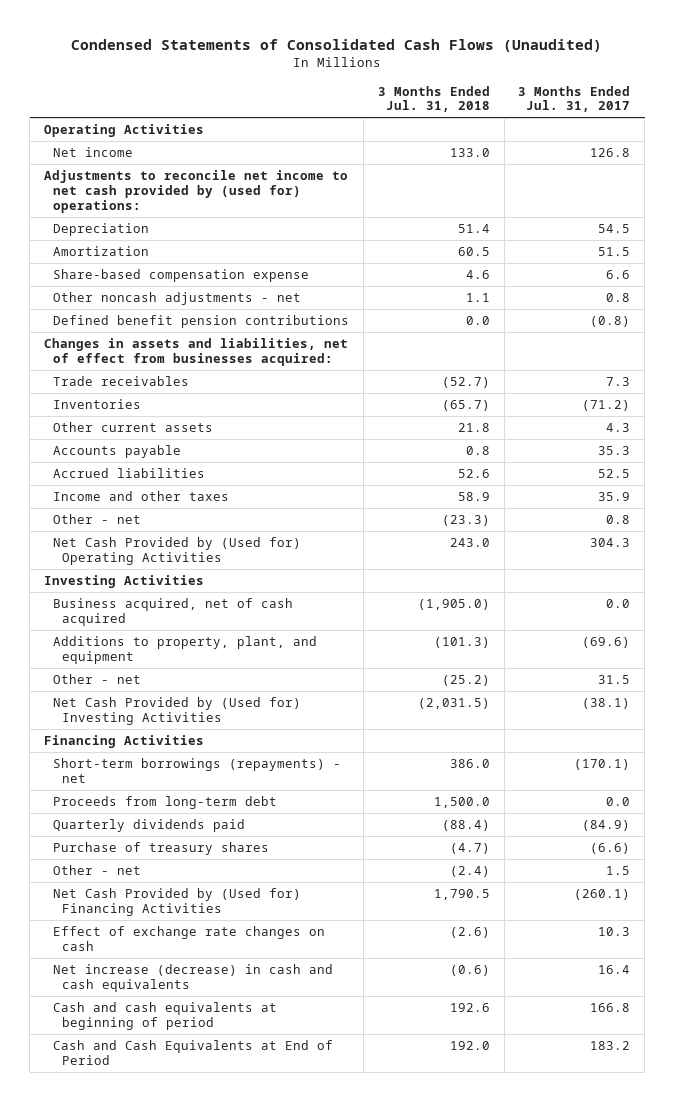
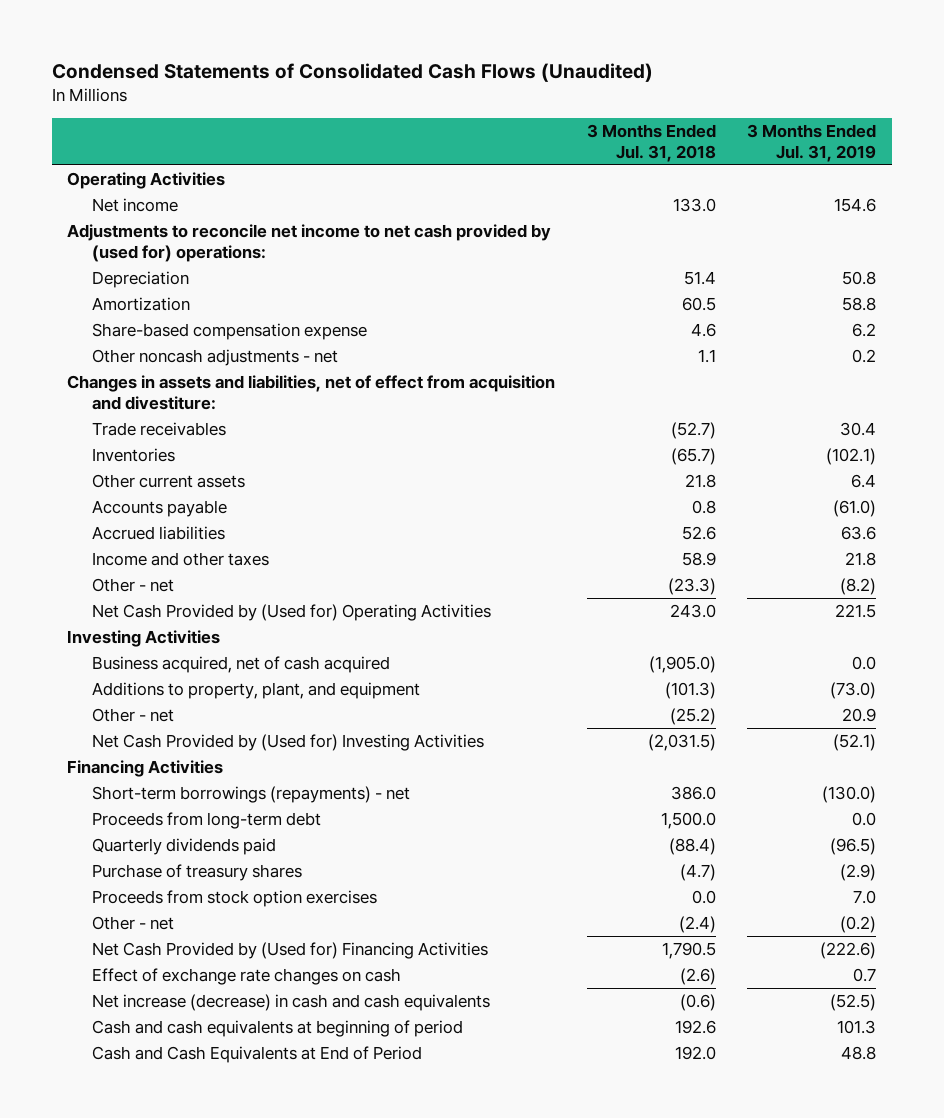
[518,85,631,113] 3 Months Ended Jul. 31, 2017 -> none
none -> [747,123,877,163] 3 Months Ended Jul. 31, 2019
[53,315,350,329] Defined benefit pension contributions -> none
[44,338,349,366] Changes in assets and liabilities, net of effect from businesses acquired: -> [67,374,556,411] Changes in assets and liabilities, net of effect from acquisition and divestiture:
none -> [92,889,378,907] Proceeds from stock option exercises

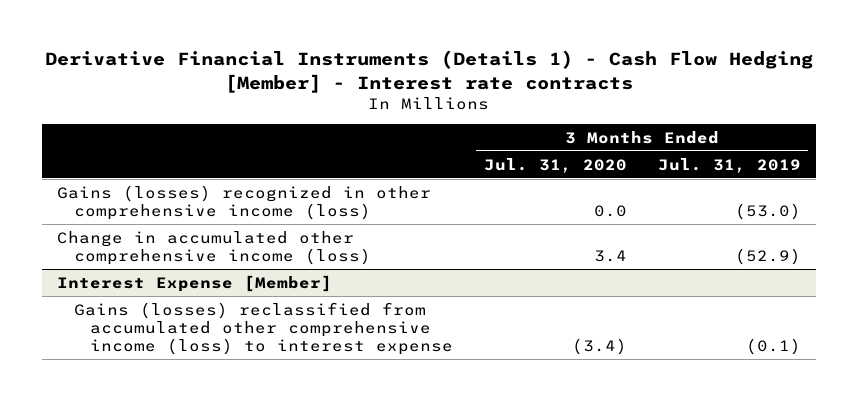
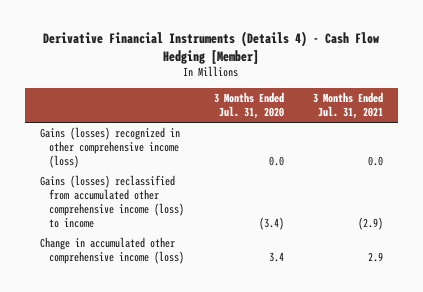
[44,50,813,93] Derivative Financial Instruments (Details 1) - Cash Flow Hedging [Member] - Interest rate contracts -> [43,30,380,64] Derivative Financial Instruments (Details 4) - Cash Flow Hedging [Member]
[657,157,801,173] Jul. 31, 2019 -> none
none -> [313,92,384,120] 3 Months Ended Jul. 31, 2021
none -> [39,175,184,228] Gains (losses) reclassified from accumulated other comprehensive income (loss) to income
[57,274,333,292] Interest Expense [Member] -> none
[73,301,454,355] Gains (losses) reclassified from accumulated other comprehensive income (loss) to interest expense -> none

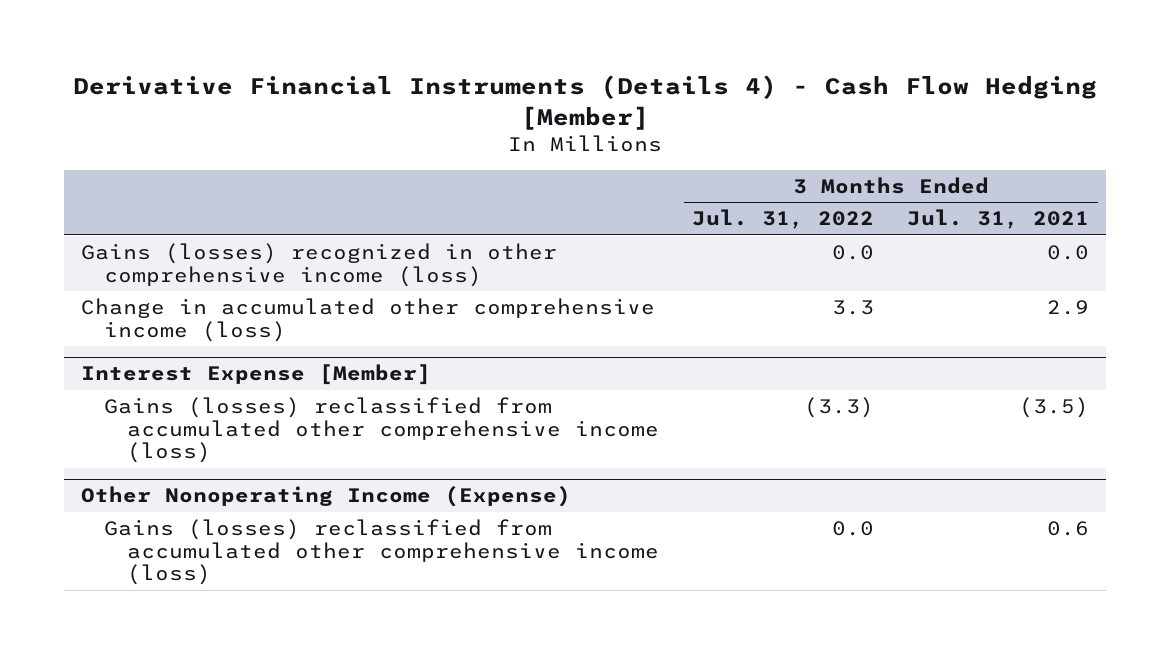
[213,92,284,120] 3 Months Ended Jul. 31, 2020 -> none
none -> [692,209,875,230] Jul. 31, 2022
[39,175,184,228] Gains (losses) reclassified from accumulated other comprehensive income (loss) to income -> none
none -> [80,364,431,386] Interest Expense [Member]
none -> [103,396,659,464] Gains (losses) reclassified from accumulated other comprehensive income (loss)
none -> [80,486,571,508] Other Nonoperating Income (Expense)
none -> [103,518,659,586] Gains (losses) reclassified from accumulated other comprehensive income (loss)

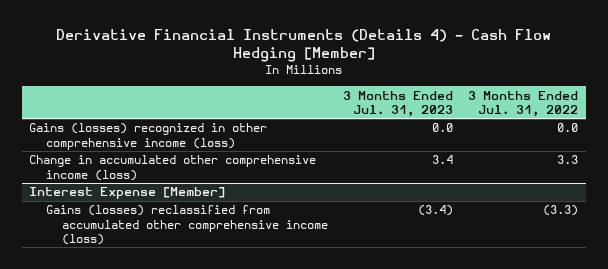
[907,209,1090,230] Jul. 31, 2021 -> none
none -> [343,90,454,117] 3 Months Ended Jul. 31, 2023
[80,486,571,508] Other Nonoperating Income (Expense) -> none
[103,518,659,586] Gains (losses) reclassified from accumulated other comprehensive income (loss) -> none

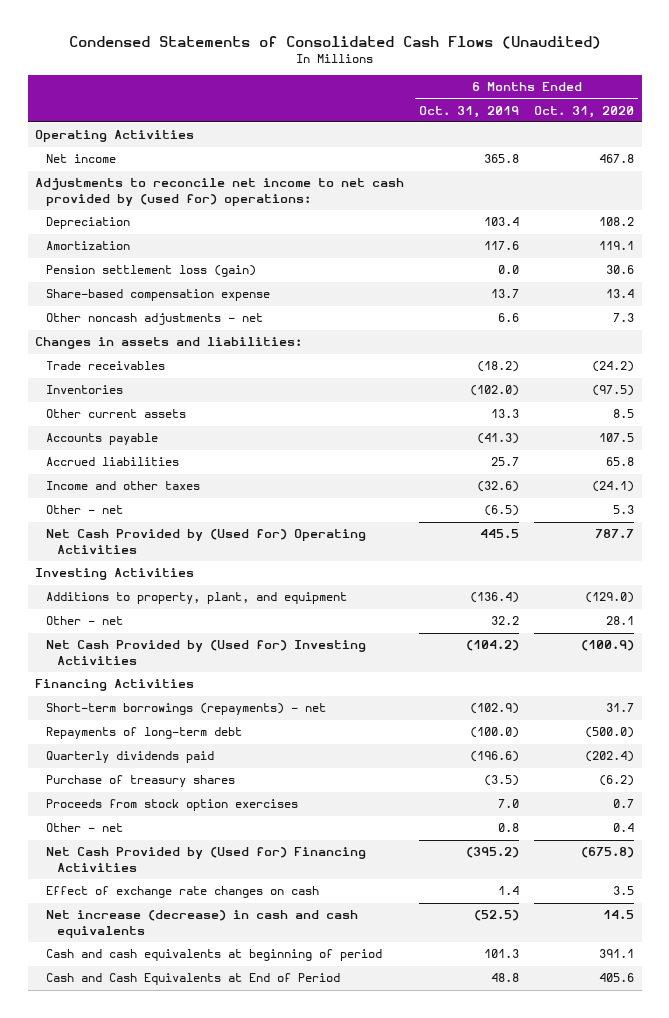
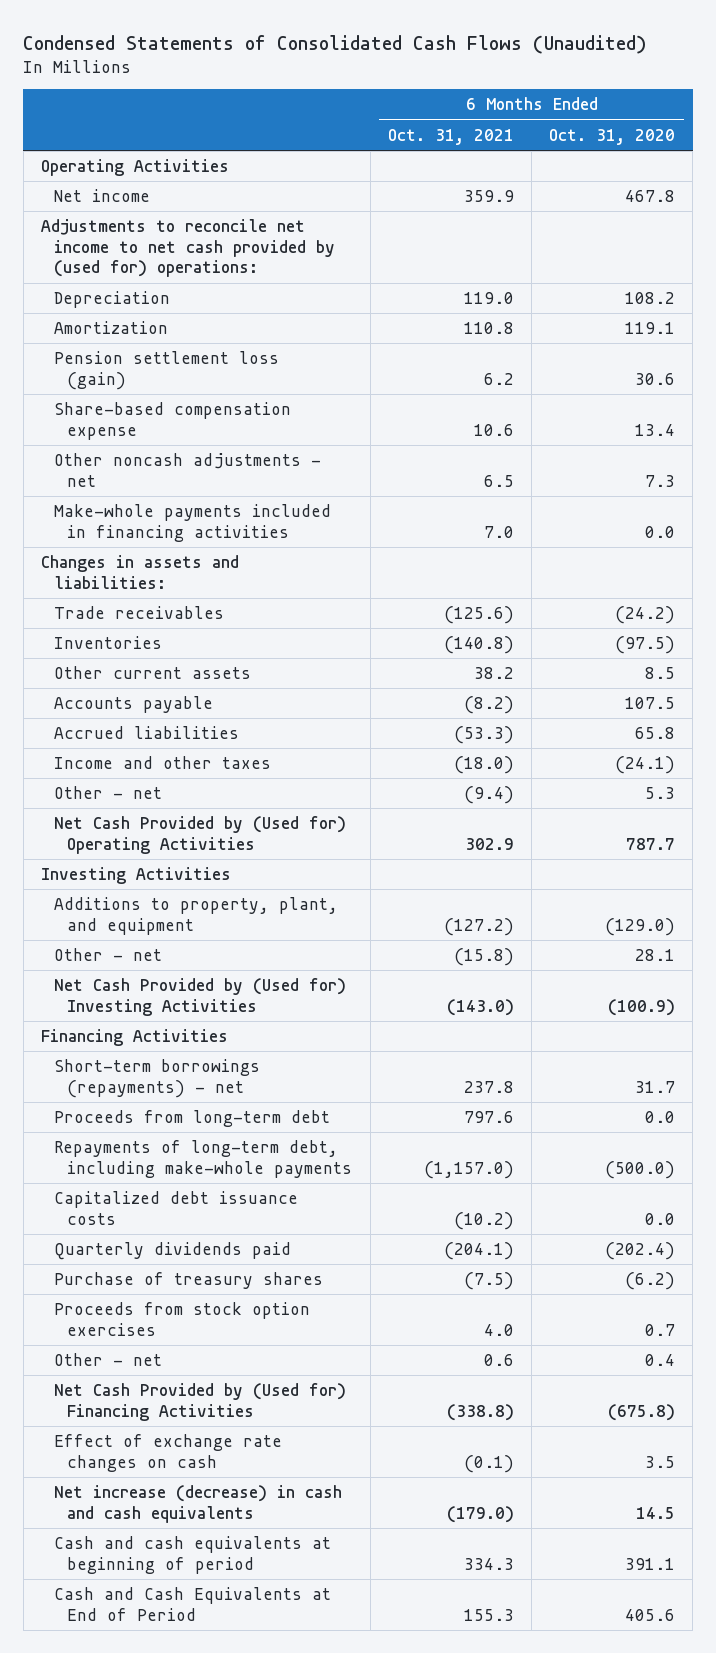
[419,105,520,118] Oct. 31, 2019 -> none
none -> [387,128,514,145] Oct. 31, 2021
none -> [54,504,332,542] Make-whole payments included in financing activities
none -> [54,1110,331,1128] Proceeds from long-term debt
[46,727,243,740] Repayments of long-term debt -> [54,1140,353,1178] Repayments of long-term debt, including make-whole payments
none -> [54,1191,299,1225] Capitalized debt issuance costs

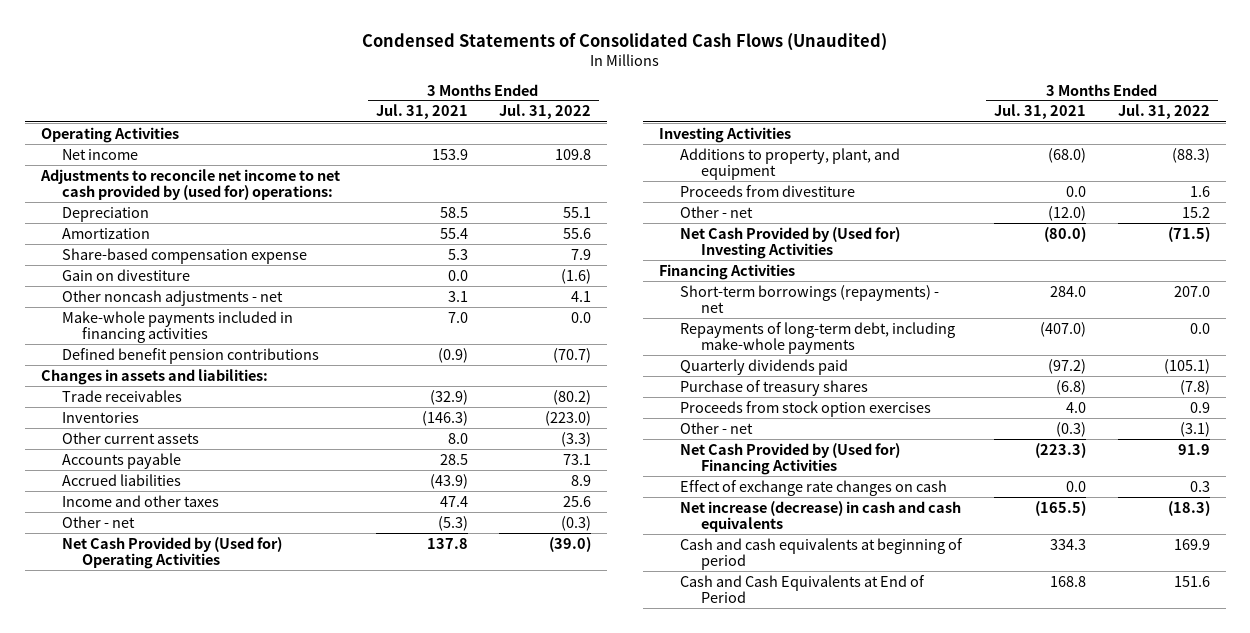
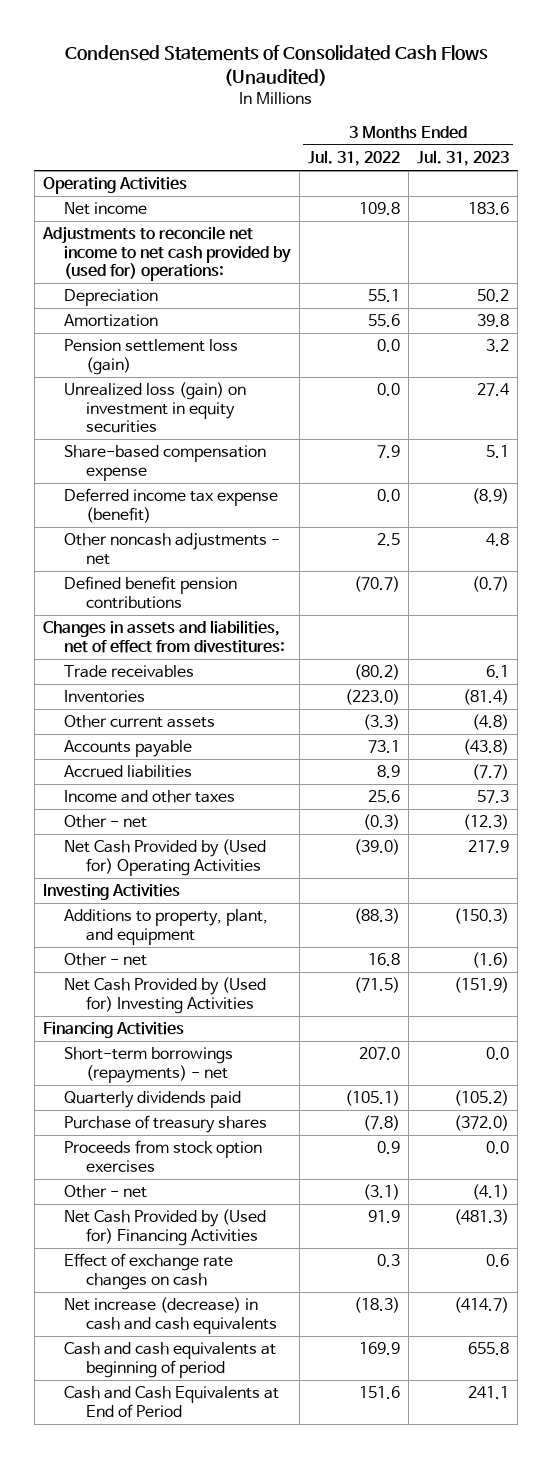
[375,104,468,120] Jul. 31, 2021 -> none
none -> [417,149,510,166] Jul. 31, 2023
none -> [64,339,239,375] Pension settlement loss (gain)
none -> [64,382,247,433] Unrealized loss (gain) on investment in equity securities
[61,268,190,281] Gain on divestiture -> none
[61,310,293,344] Make-whole payments included in financing activities -> none
none -> [64,488,279,523] Deferred income tax expense (benefit)
[571,290,592,302] 4.1 -> [376,533,400,547] 2.5
[40,368,268,385] Changes in assets and liabilities: -> [43,620,286,653] Changes in assets and liabilities, net of effect from divestitures:
[679,184,855,197] Proceeds from divestiture -> none
[1181,206,1210,218] 15.2 -> [367,953,400,967] 16.8
[679,321,955,355] Repayments of long-term debt, including make-whole payments -> none

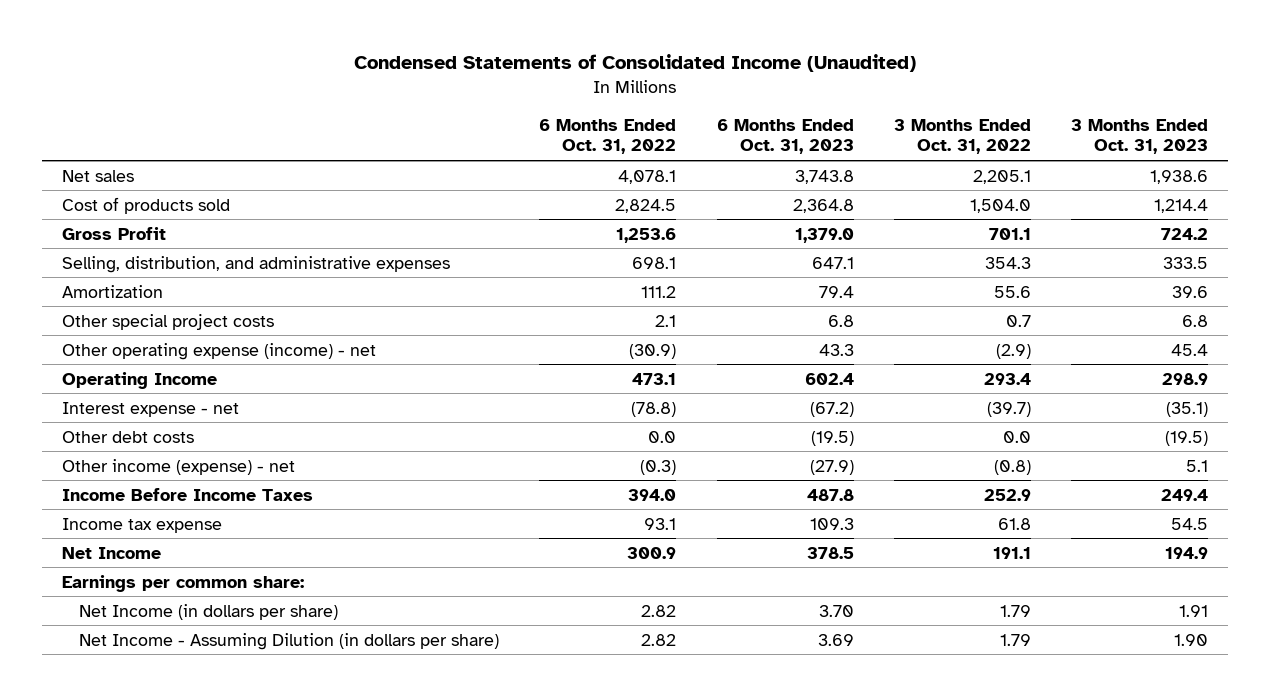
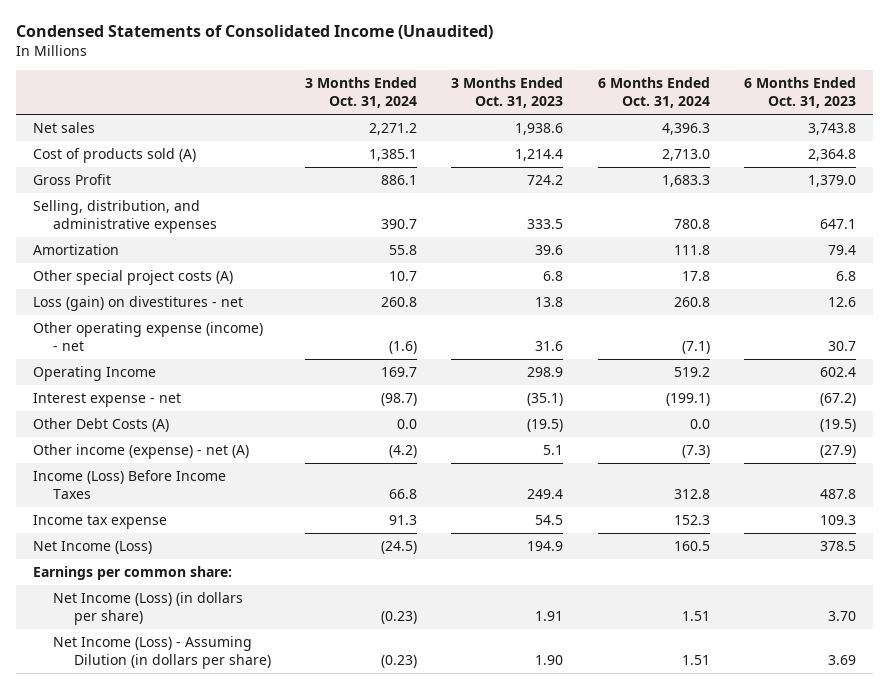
[539,118,677,155] 6 Months Ended Oct. 31, 2022 -> none
[893,118,1031,155] 3 Months Ended Oct. 31, 2022 -> none
none -> [305,77,418,108] 3 Months Ended Oct. 31, 2024
none -> [597,77,710,108] 6 Months Ended Oct. 31, 2024
[62,196,231,214] Cost of products sold -> [32,148,196,164] Cost of products sold (A)
[62,313,275,330] Other special project costs -> [32,270,233,286] Other special project costs (A)
none -> [32,296,243,312] Loss (gain) on divestitures - net
[818,343,854,356] 43.3 -> [827,340,856,351] 30.7
[1170,343,1208,356] 45.4 -> [535,340,564,351] 31.6
[62,430,195,443] Other debt costs -> [32,418,169,433] Other Debt Costs (A)
[62,458,296,475] Other income (expense) - net -> [32,444,249,460] Other income (expense) - net (A)
[62,487,314,501] Income Before Income Taxes -> [32,470,226,499] Income (Loss) Before Income Taxes
[62,546,162,559] Net Income -> [32,541,152,555] Net Income (Loss)
[79,603,339,620] Net Income (in dollars per share) -> [53,592,244,625] Net Income (Loss) (in dollars per share)
[79,632,500,650] Net Income - Assuming Dilution (in dollars per share) -> [53,636,272,669] Net Income (Loss) - Assuming Dilution (in dollars per share)

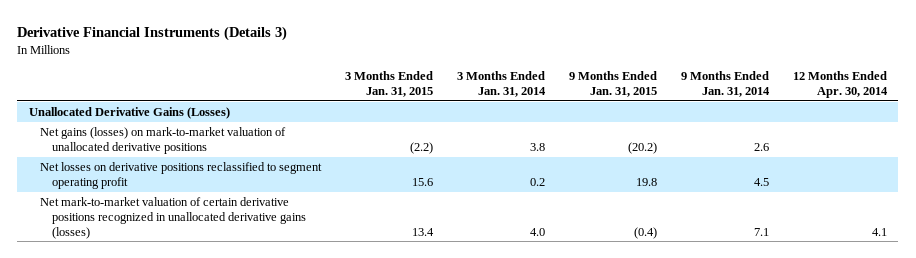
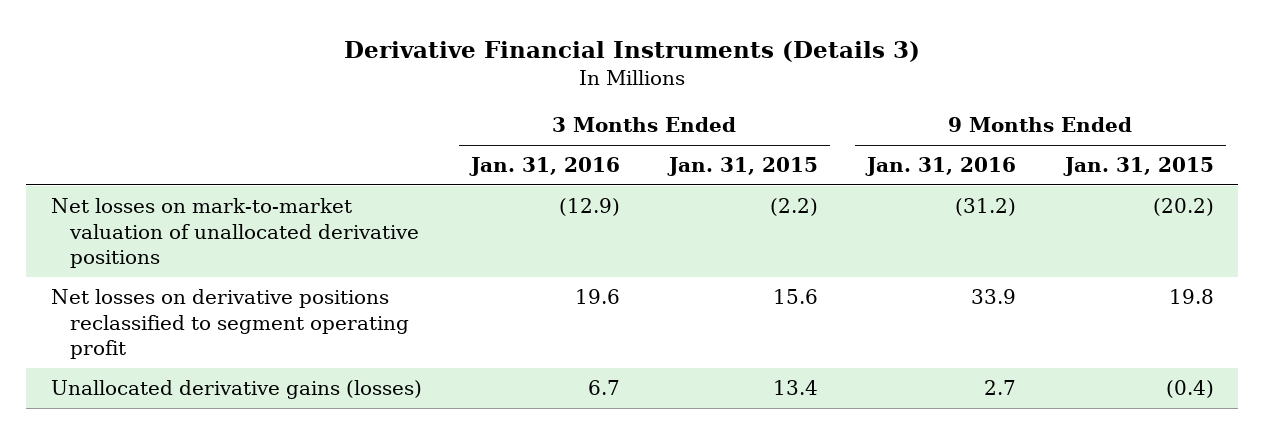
[457,71,547,98] 3 Months Ended Jan. 31, 2014 -> none
[680,71,770,98] 9 Months Ended Jan. 31, 2014 -> none
[792,71,888,99] 12 Months Ended Apr. 30, 2014 -> none
none -> [468,157,620,177] Jan. 31, 2016
none -> [864,157,1016,177] Jan. 31, 2016
[29,106,231,119] Unallocated Derivative Gains (Losses) -> none
[40,126,287,154] Net gains (losses) on mark-to-market valuation of unallocated derivative positions -> [50,198,419,269] Net losses on mark-to-market valuation of unallocated derivative positions
[40,196,306,239] Net mark-to-market valuation of certain derivative positions recognized in unallocated derivative gains (losses) -> [50,380,422,400] Unallocated derivative gains (losses)

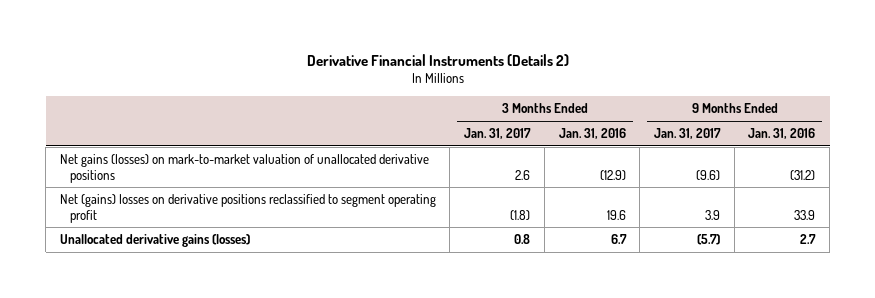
[344,40,921,62] Derivative Financial Instruments (Details 3) -> [306,53,569,66] Derivative Financial Instruments (Details 2)
[666,157,818,177] Jan. 31, 2015 -> none
[1062,157,1214,177] Jan. 31, 2015 -> none
none -> [464,128,532,140] Jan. 31, 2017
none -> [653,128,721,140] Jan. 31, 2017
[50,198,419,269] Net losses on mark-to-market valuation of unallocated derivative positions -> [59,154,429,183] Net gains (losses) on mark-to-market valuation of unallocated derivative positions
[50,289,409,360] Net losses on derivative positions reclassified to segment operating profit -> [59,194,436,223] Net (gains) losses on derivative positions reclassified to segment operating profit

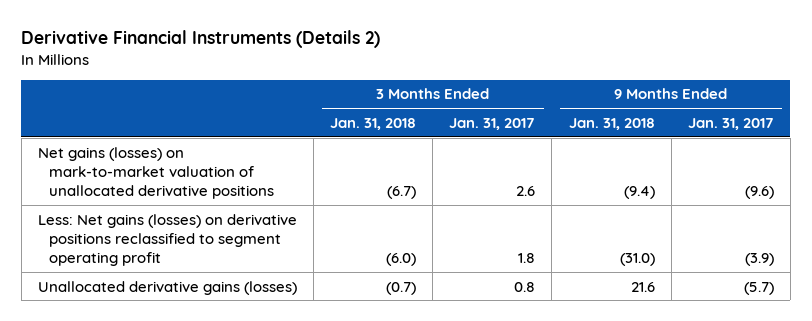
[558,128,626,140] Jan. 31, 2016 -> none
[748,128,816,140] Jan. 31, 2016 -> none
none -> [330,117,417,130] Jan. 31, 2018
none -> [568,117,655,130] Jan. 31, 2018
[59,194,436,223] Net (gains) losses on derivative positions reclassified to segment operating profit -> [37,213,297,267] Less: Net gains (losses) on derivative positions reclassified to segment operating profit
[510,209,531,220] (1.8) -> [518,253,536,264] 1.8
[704,209,720,220] 3.9 -> [744,253,774,267] (3.9)

